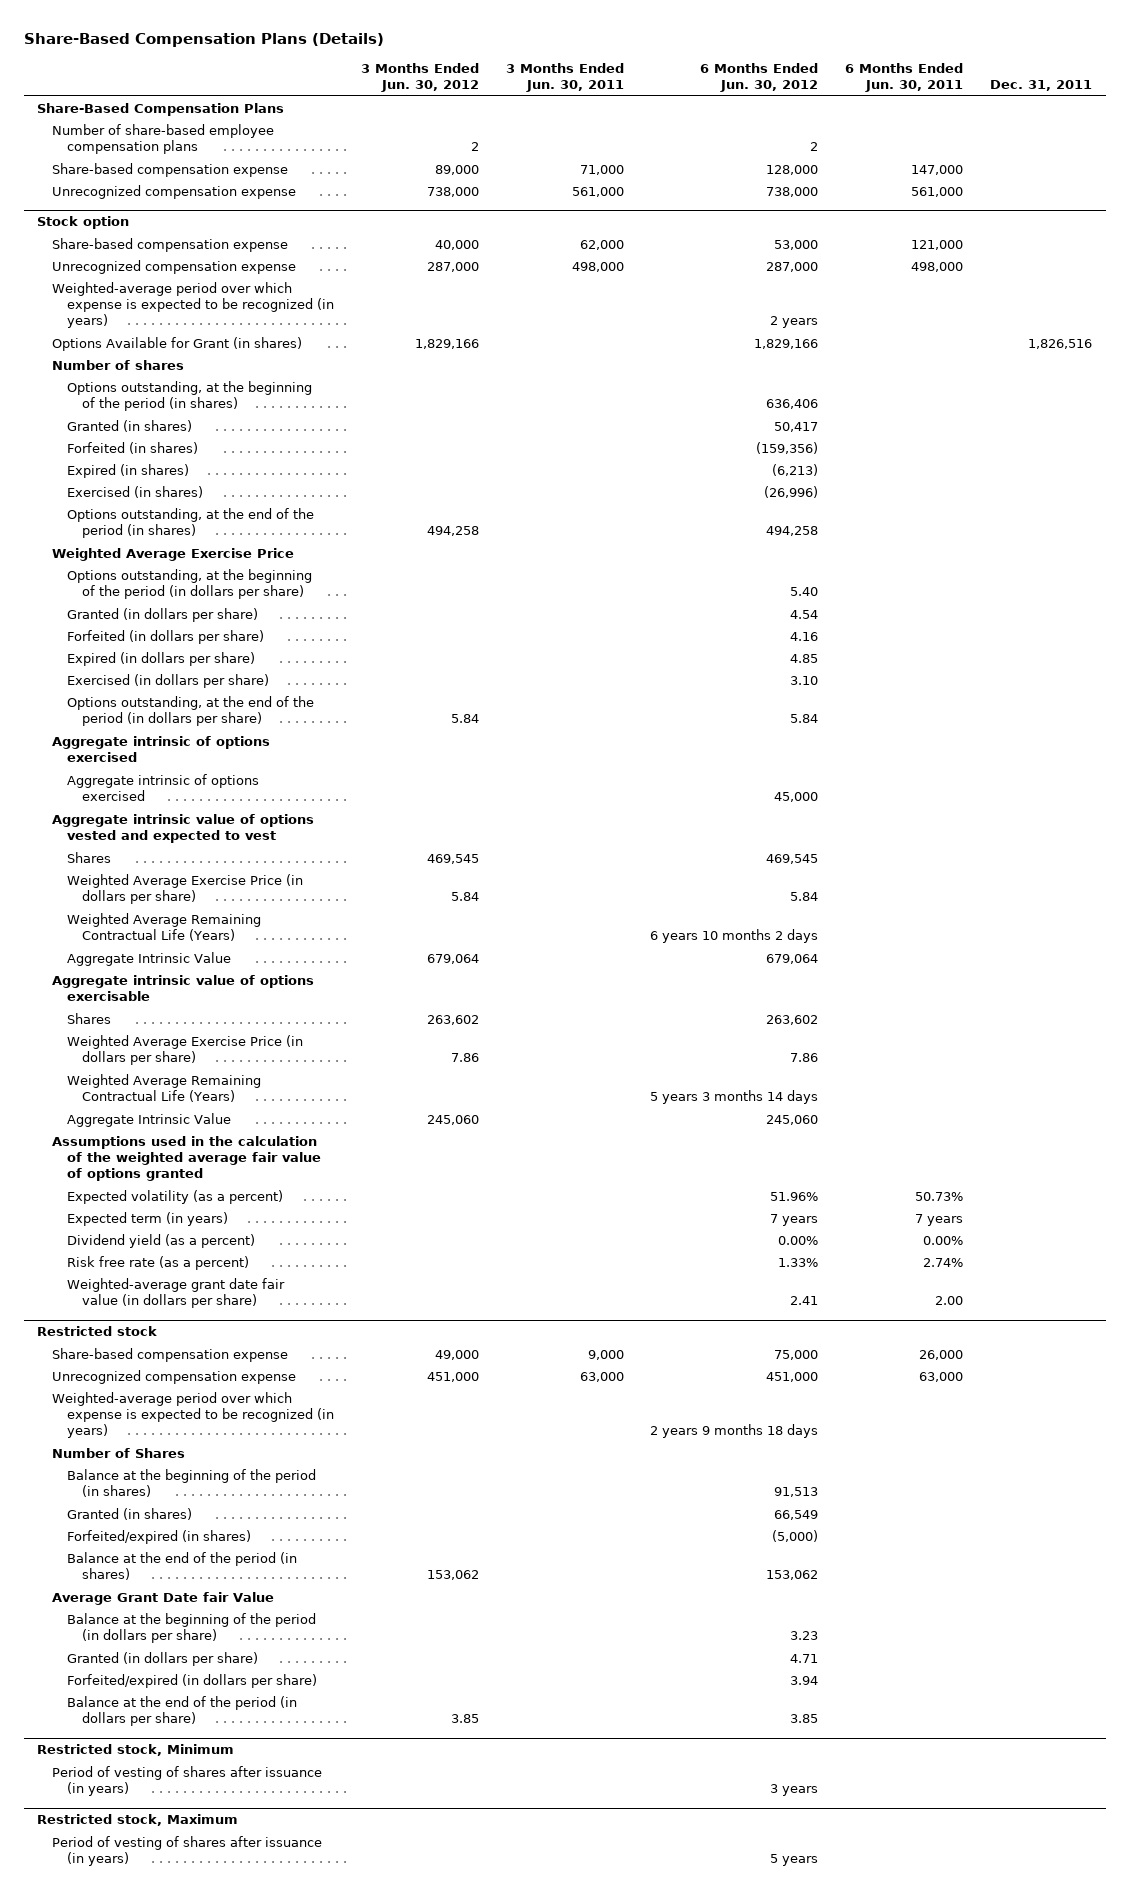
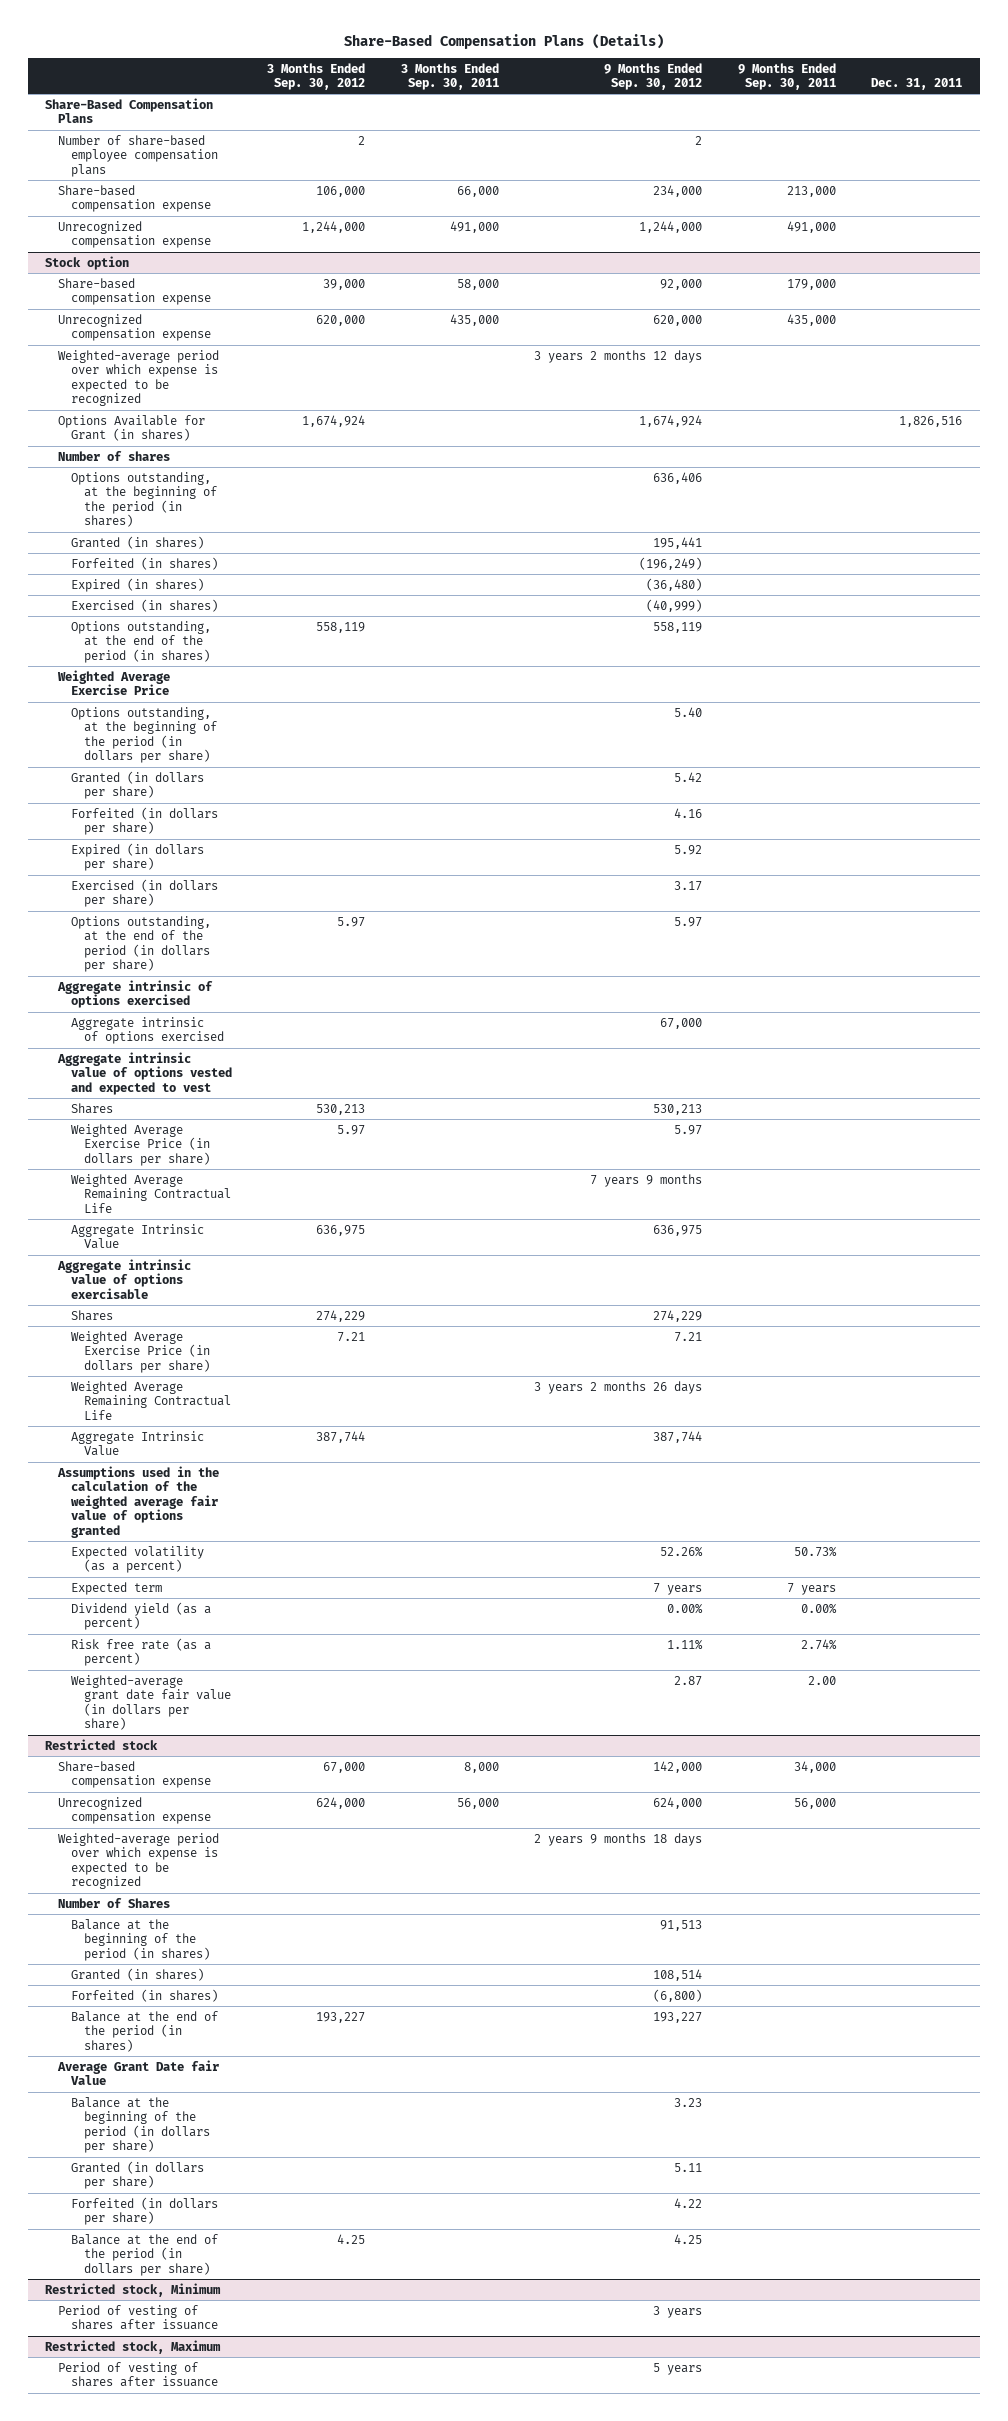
[360,63,479,93] 3 Months Ended Jun. 30, 2012 -> none
[505,63,624,93] 3 Months Ended Jun. 30, 2011 -> none
[700,63,819,93] 6 Months Ended Jun. 30, 2012 -> none
[845,63,964,93] 6 Months Ended Jun. 30, 2011 -> none
none -> [267,62,366,91] 3 Months Ended Sep. 30, 2012
none -> [400,62,499,91] 3 Months Ended Sep. 30, 2011
none -> [604,62,703,91] 9 Months Ended Sep. 30, 2012
none -> [737,62,836,91] 9 Months Ended Sep. 30, 2011
[51,282,334,329] Weighted-average period over which expense is expected to be recognized (in years) -> [58,349,220,407] Weighted-average period over which expense is expected to be recognized
[66,913,261,942] Weighted Average Remaining Contractual Life (Years) -> [70,1173,231,1213] Weighted Average Remaining Contractual Life
[66,1074,261,1103] Weighted Average Remaining Contractual Life (Years) -> [70,1380,231,1420] Weighted Average Remaining Contractual Life
[66,1212,228,1227] Expected term (in years) -> [70,1581,162,1595] Expected term
[51,1392,334,1439] Weighted-average period over which expense is expected to be recognized (in years) -> [58,1832,220,1890] Weighted-average period over which expense is expected to be recognized
[66,1530,251,1545] Forfeited/expired (in shares) -> [70,1988,218,2002] Forfeited (in shares)
[66,1674,317,1689] Forfeited/expired (in dollars per share) -> [70,2196,218,2226] Forfeited (in dollars per share)
[51,1766,322,1797] Period of vesting of shares after issuance (in years) -> [58,2304,218,2331] Period of vesting of shares after issuance
[51,1836,322,1867] Period of vesting of shares after issuance (in years) -> [58,2361,218,2388] Period of vesting of shares after issuance

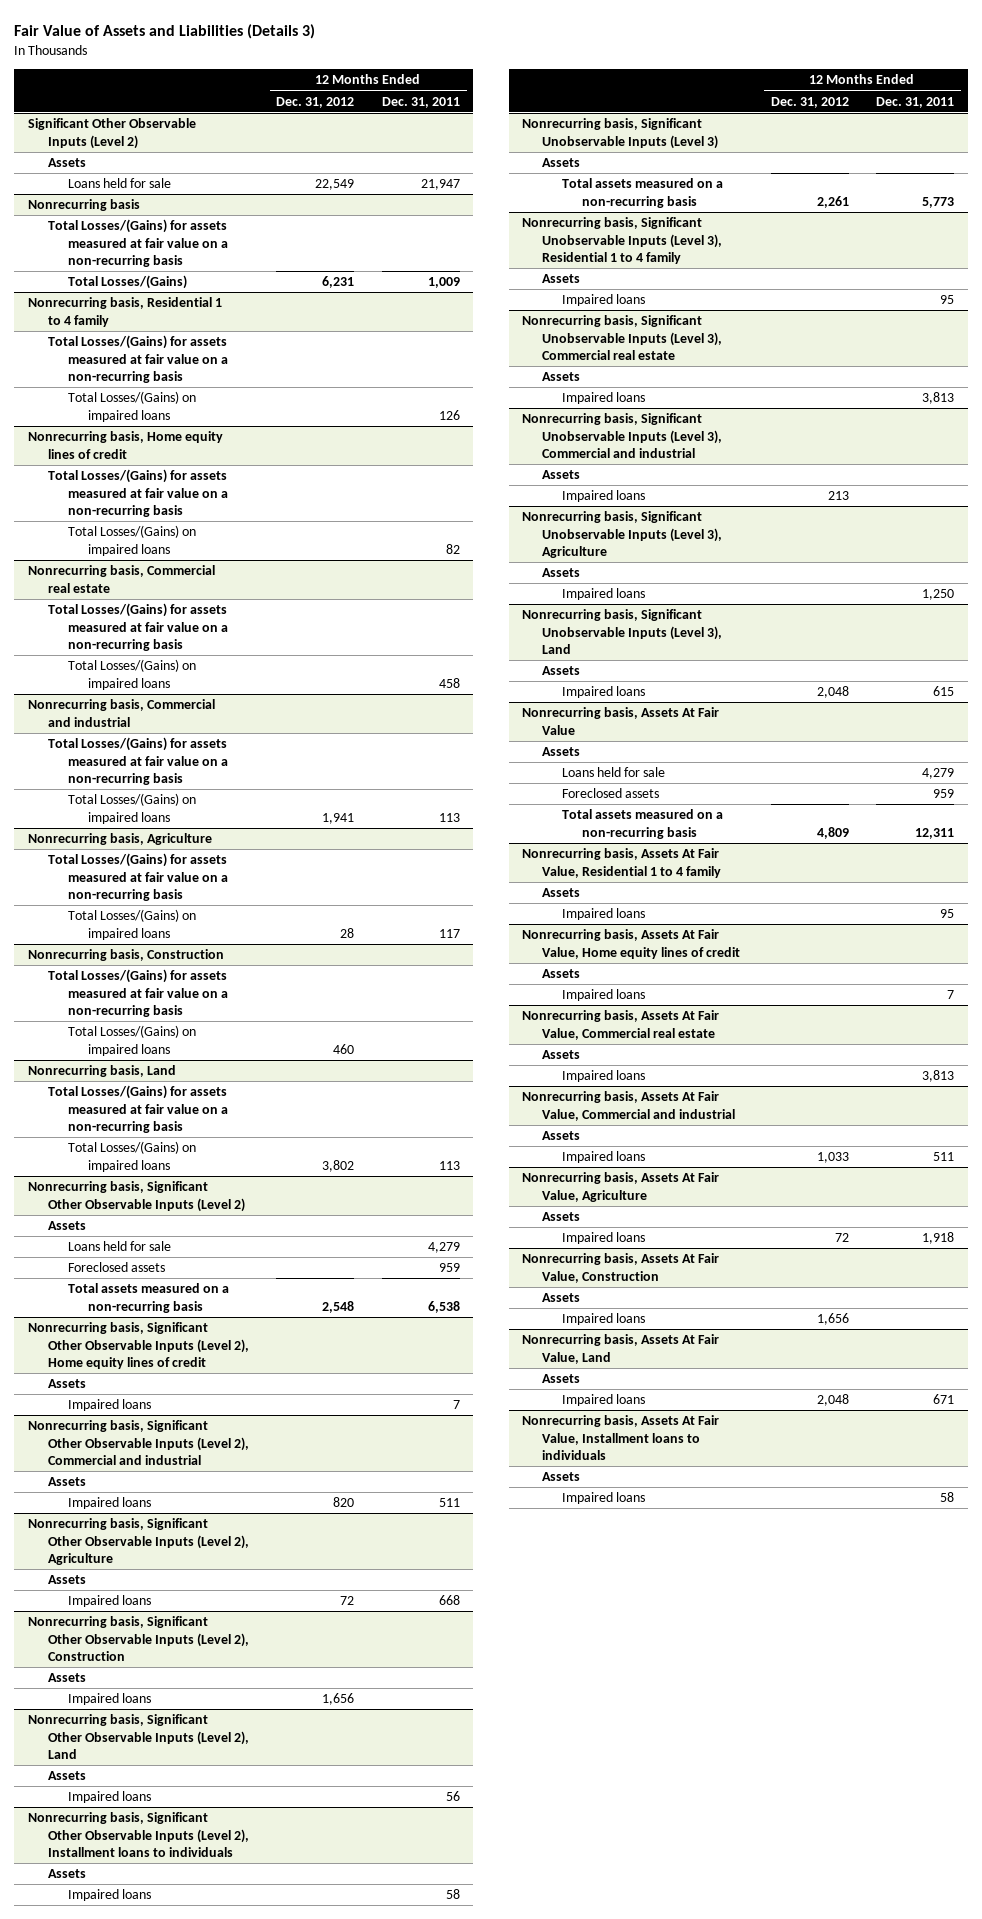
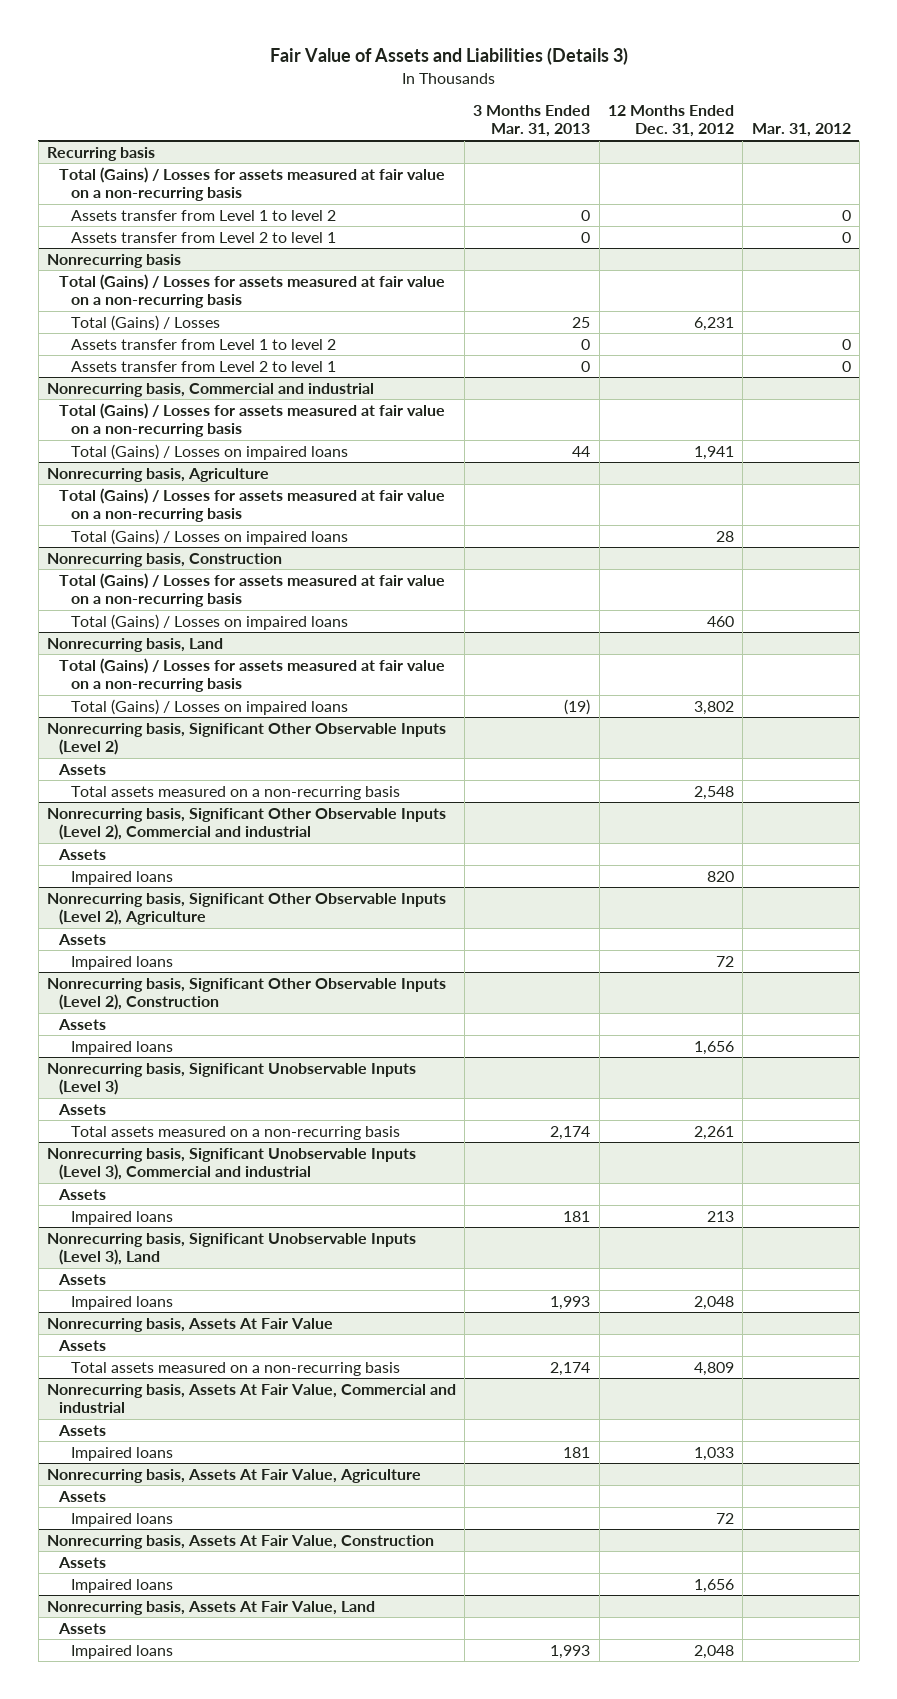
[381,96,460,108] Dec. 31, 2011 -> none
none -> [473,105,591,138] 3 Months Ended Mar. 31, 2013
none -> [751,123,851,138] Mar. 31, 2012
[28,118,197,149] Significant Other Observable Inputs (Level 2) -> none
[48,158,87,168] Assets -> none
[68,178,172,189] Loans held for sale -> none
none -> [46,146,155,161] Recurring basis
none -> [59,166,446,202] Total (Gains) / Losses for assets measured at fair value on a non-recurring basis
none -> [71,209,337,221] Assets transfer from Level 1 to level 2
none -> [71,231,337,243] Assets transfer from Level 2 to level 1
[28,297,223,327] Nonrecurring basis, Residential 1 to 4 family -> none
[48,335,229,383] Total Losses/(Gains) for assets measured at fair value on a non-recurring basis -> none
[68,391,197,422] Total Losses/(Gains) on impaired loans -> none
[28,431,224,459] Nonrecurring basis, Home equity lines of credit -> none
[48,469,229,517] Total Losses/(Gains) for assets measured at fair value on a non-recurring basis -> none
[68,525,197,556] Total Losses/(Gains) on impaired loans -> none
[28,565,216,593] Nonrecurring basis, Commercial real estate -> none
[48,603,229,651] Total Losses/(Gains) for assets measured at fair value on a non-recurring basis -> none
[68,659,197,690] Total Losses/(Gains) on impaired loans -> none
[48,219,229,267] Total Losses/(Gains) for assets measured at fair value on a non-recurring basis -> [59,273,446,309] Total (Gains) / Losses for assets measured at fair value on a non-recurring basis
[68,275,188,290] Total Losses/(Gains) -> [71,314,221,331] Total (Gains) / Losses
none -> [71,338,337,350] Assets transfer from Level 1 to level 2
none -> [71,360,337,372] Assets transfer from Level 2 to level 1
[48,737,229,785] Total Losses/(Gains) for assets measured at fair value on a non-recurring basis -> [59,402,446,438] Total (Gains) / Losses for assets measured at fair value on a non-recurring basis
[68,793,197,824] Total Losses/(Gains) on impaired loans -> [71,443,349,460] Total (Gains) / Losses on impaired loans
[48,853,229,901] Total Losses/(Gains) for assets measured at fair value on a non-recurring basis -> [59,487,446,523] Total (Gains) / Losses for assets measured at fair value on a non-recurring basis
[68,909,197,940] Total Losses/(Gains) on impaired loans -> [71,528,349,545] Total (Gains) / Losses on impaired loans
[48,969,229,1017] Total Losses/(Gains) for assets measured at fair value on a non-recurring basis -> [59,572,446,608] Total (Gains) / Losses for assets measured at fair value on a non-recurring basis
[68,1025,197,1056] Total Losses/(Gains) on impaired loans -> [71,613,349,630] Total (Gains) / Losses on impaired loans
[48,1085,229,1133] Total Losses/(Gains) for assets measured at fair value on a non-recurring basis -> [59,657,446,693] Total (Gains) / Losses for assets measured at fair value on a non-recurring basis
[68,1141,197,1172] Total Losses/(Gains) on impaired loans -> [71,698,349,715] Total (Gains) / Losses on impaired loans
[68,1241,172,1252] Loans held for sale -> none
[68,1262,166,1273] Foreclosed assets -> none
[28,1322,250,1369] Nonrecurring basis, Significant Other Observable Inputs (Level 2), Home equity lines of credit -> none
[48,1379,87,1389] Assets -> none
[68,1399,152,1412] Impaired loans -> none
[28,1714,250,1759] Nonrecurring basis, Significant Other Observable Inputs (Level 2), Land -> none
[48,1771,87,1781] Assets -> none
[68,1791,152,1804] Impaired loans -> none
[28,1812,250,1857] Nonrecurring basis, Significant Other Observable Inputs (Level 2), Installment loans to individuals -> none
[48,1869,87,1879] Assets -> none
[68,1889,152,1902] Impaired loans -> none
[522,217,723,264] Nonrecurring basis, Significant Unobservable Inputs (Level 3), Residential 1 to 4 family -> none
[542,274,581,284] Assets -> none
[562,294,646,307] Impaired loans -> none
[522,315,723,360] Nonrecurring basis, Significant Unobservable Inputs (Level 3), Commercial real estate -> none
[542,372,581,382] Assets -> none
[562,392,646,405] Impaired loans -> none
[522,511,723,558] Nonrecurring basis, Significant Unobservable Inputs (Level 3), Agriculture -> none
[542,568,581,578] Assets -> none
[562,588,646,601] Impaired loans -> none
[562,767,666,778] Loans held for sale -> none
[562,788,660,799] Foreclosed assets -> none
[522,848,722,878] Nonrecurring basis, Assets At Fair Value, Residential 1 to 4 family -> none
[542,888,581,898] Assets -> none
[562,908,646,921] Impaired loans -> none
[522,929,741,959] Nonrecurring basis, Assets At Fair Value, Home equity lines of credit -> none
[542,969,581,979] Assets -> none
[562,989,646,1002] Impaired loans -> none
[522,1010,720,1040] Nonrecurring basis, Assets At Fair Value, Commercial real estate -> none
[542,1050,581,1060] Assets -> none
[562,1070,646,1083] Impaired loans -> none
[522,1415,720,1460] Nonrecurring basis, Assets At Fair Value, Installment loans to individuals -> none
[542,1472,581,1482] Assets -> none
[562,1492,646,1505] Impaired loans -> none

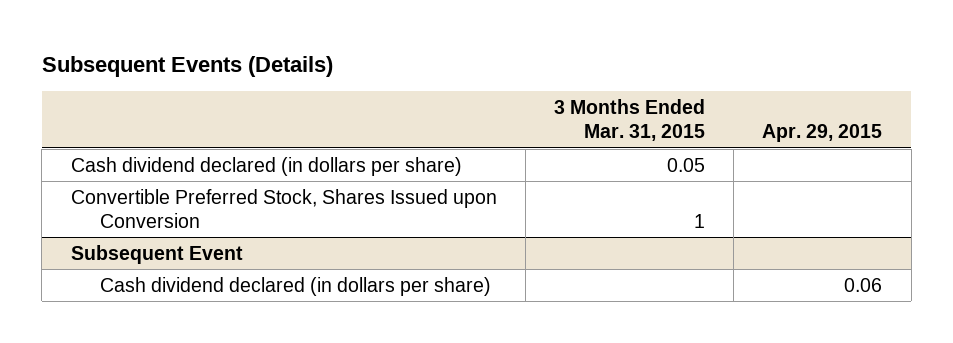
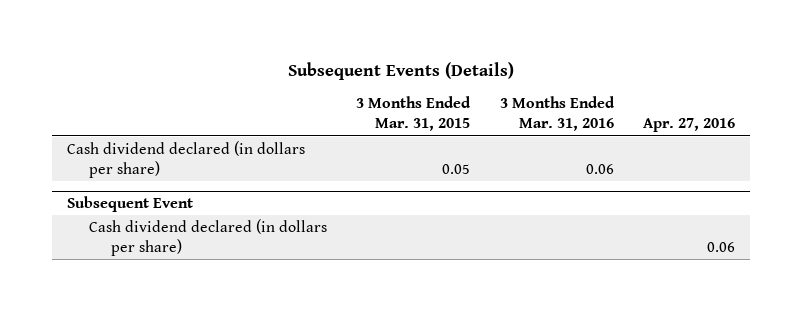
[762,124,883,143] Apr. 29, 2015 -> none
none -> [499,96,615,132] 3 Months Ended Mar. 31, 2016
none -> [643,118,736,133] Apr. 27, 2016
[70,188,497,229] Convertible Preferred Stock, Shares Issued upon Conversion -> none

